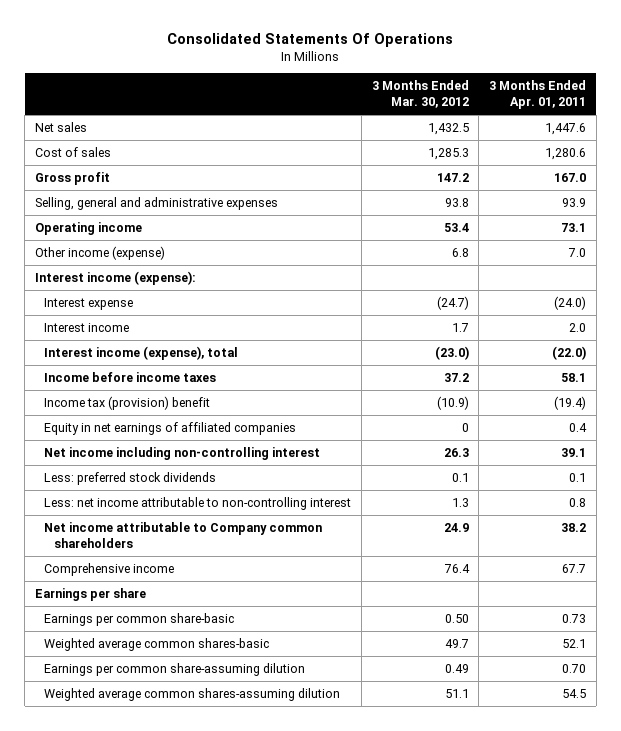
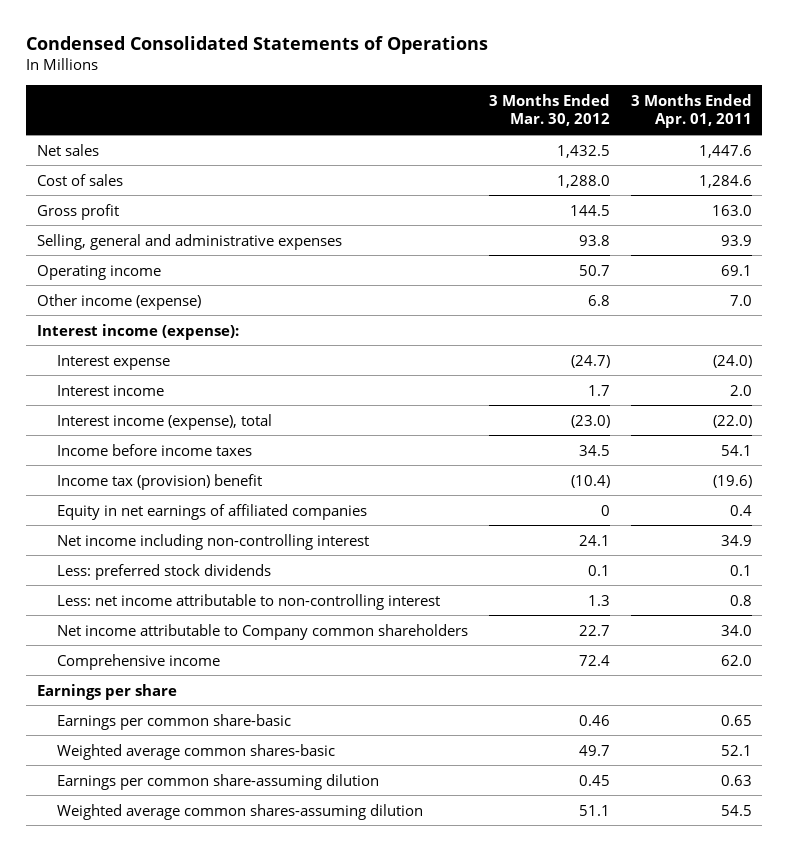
[167,32,454,47] Consolidated Statements Of Operations -> [26,35,489,54] Condensed Consolidated Statements of Operations
[427,148,469,161] 1,285.3 -> [556,174,610,188] 1,288.0
[544,148,586,161] 1,280.6 -> [698,174,752,188] 1,284.6
[436,173,469,183] 147.2 -> [569,204,610,216] 144.5
[553,173,586,183] 167.0 -> [711,204,752,216] 163.0
[443,223,469,233] 53.4 -> [578,264,610,276] 50.7
[560,223,586,233] 73.1 -> [720,264,752,276] 69.1
[443,373,469,383] 37.2 -> [578,444,610,456] 34.5
[560,373,586,383] 58.1 -> [720,444,752,456] 54.1
[436,396,469,411] (10.9) -> [570,474,610,488] (10.4)
[553,396,586,411] (19.4) -> [712,474,752,488] (19.6)
[443,448,469,458] 26.3 -> [578,534,610,546] 24.1
[560,448,586,458] 39.1 -> [720,534,752,546] 34.9
[443,523,469,533] 24.9 -> [578,624,610,636] 22.7
[560,523,586,533] 38.2 -> [720,624,752,636] 34.0
[443,564,470,574] 76.4 -> [578,654,610,666] 72.4
[561,564,586,574] 67.7 -> [720,654,752,666] 62.0
[444,614,469,624] 0.50 -> [578,714,610,726] 0.46
[561,614,586,624] 0.73 -> [720,714,752,726] 0.65
[444,664,469,674] 0.49 -> [578,774,610,786] 0.45
[561,664,586,674] 0.70 -> [720,774,752,786] 0.63

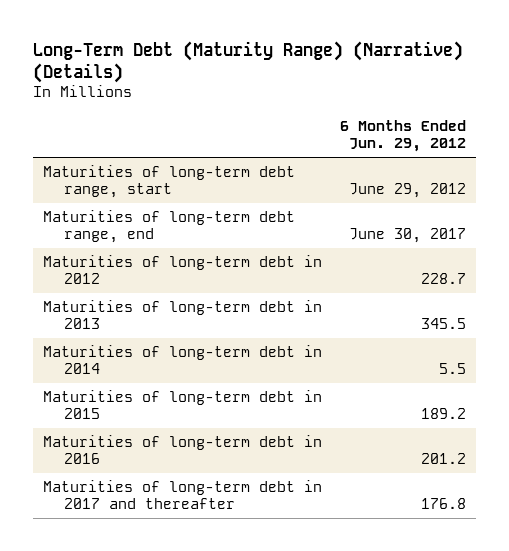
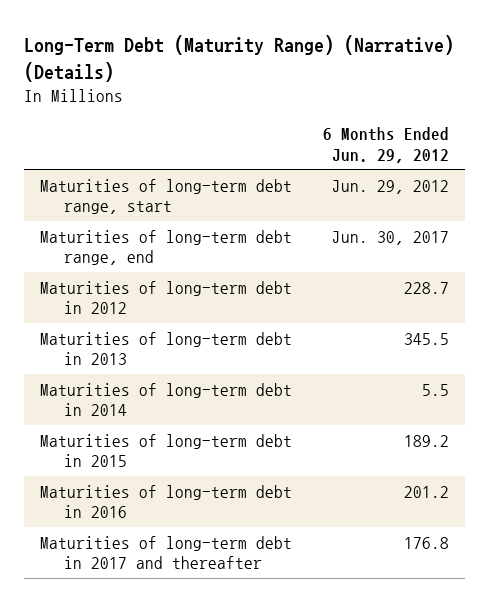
[349,183,467,199] June 29, 2012 -> [332,179,450,194] Jun. 29, 2012
[349,228,467,244] June 30, 2017 -> [332,230,450,245] Jun. 30, 2017

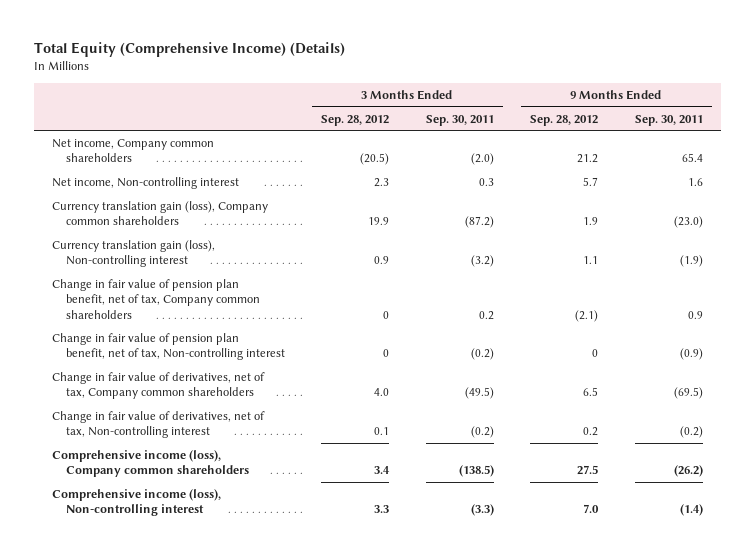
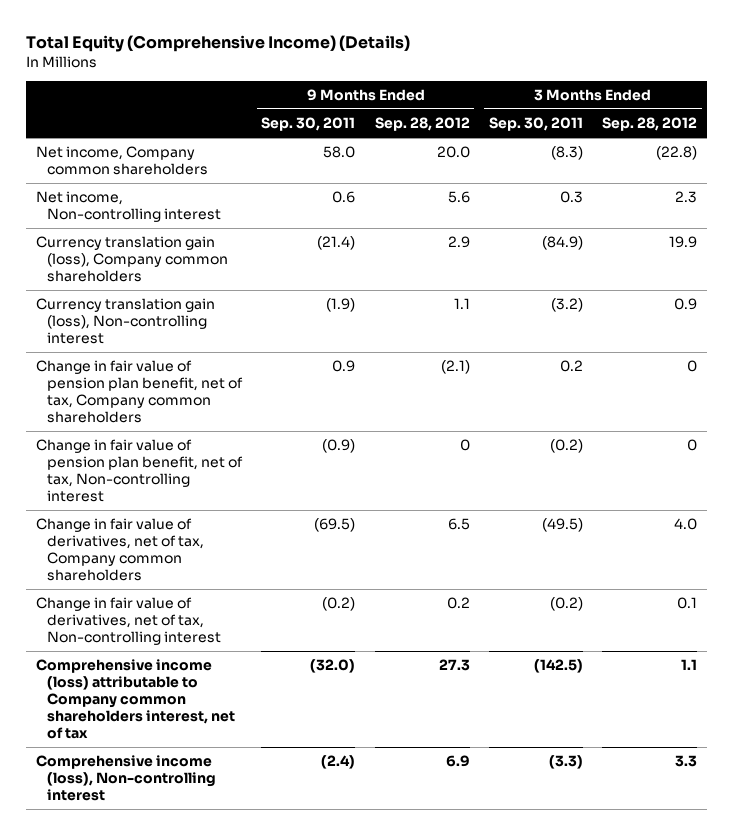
[360,153,390,166] (20.5) -> [656,146,698,161] (22.8)
[470,153,494,166] (2.0) -> [550,146,583,161] (8.3)
[577,154,599,164] 21.2 -> [436,146,470,159] 20.0
[681,153,703,163] 65.4 -> [323,146,356,159] 58.0
[583,176,599,186] 5.7 -> [447,191,470,204] 5.6
[687,177,703,186] 1.6 -> [332,191,356,204] 0.6
[464,216,494,229] (87.2) -> [541,236,583,251] (84.9)
[583,217,599,226] 1.9 -> [447,236,470,249] 2.9
[673,216,703,229] (23.0) -> [317,236,356,251] (21.4)
[51,449,249,478] Comprehensive income (loss), Company common shareholders -> [35,659,236,740] Comprehensive income (loss) attributable to Company common shareholders interest, net of tax
[374,466,391,475] 3.4 -> [681,659,698,671] 1.1
[458,465,494,478] (138.5) -> [533,659,583,674] (142.5)
[577,465,599,476] 27.5 -> [438,659,470,672] 27.3
[673,465,703,478] (26.2) -> [310,659,356,674] (32.0)
[583,504,600,514] 7.0 -> [445,755,470,768] 6.9
[679,504,703,517] (1.4) -> [321,755,356,770] (2.4)

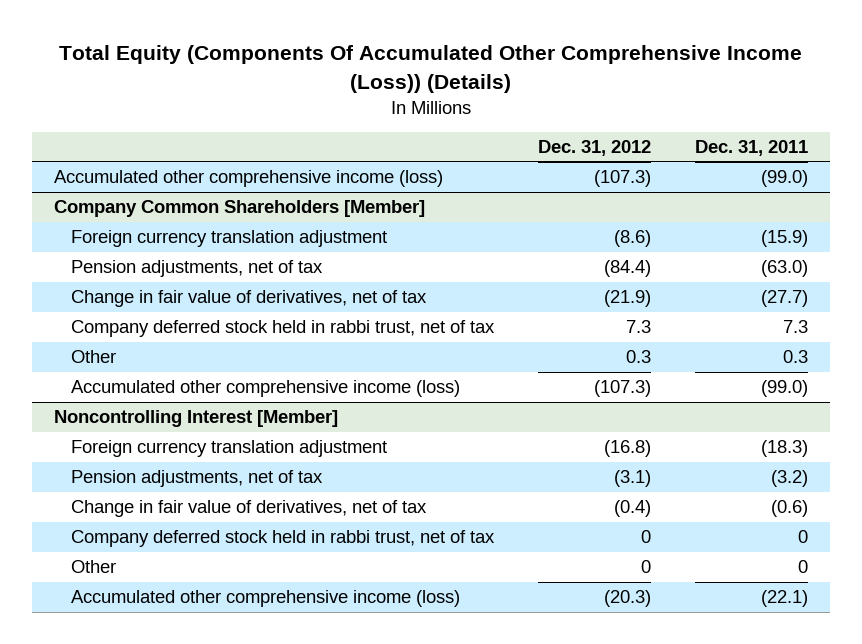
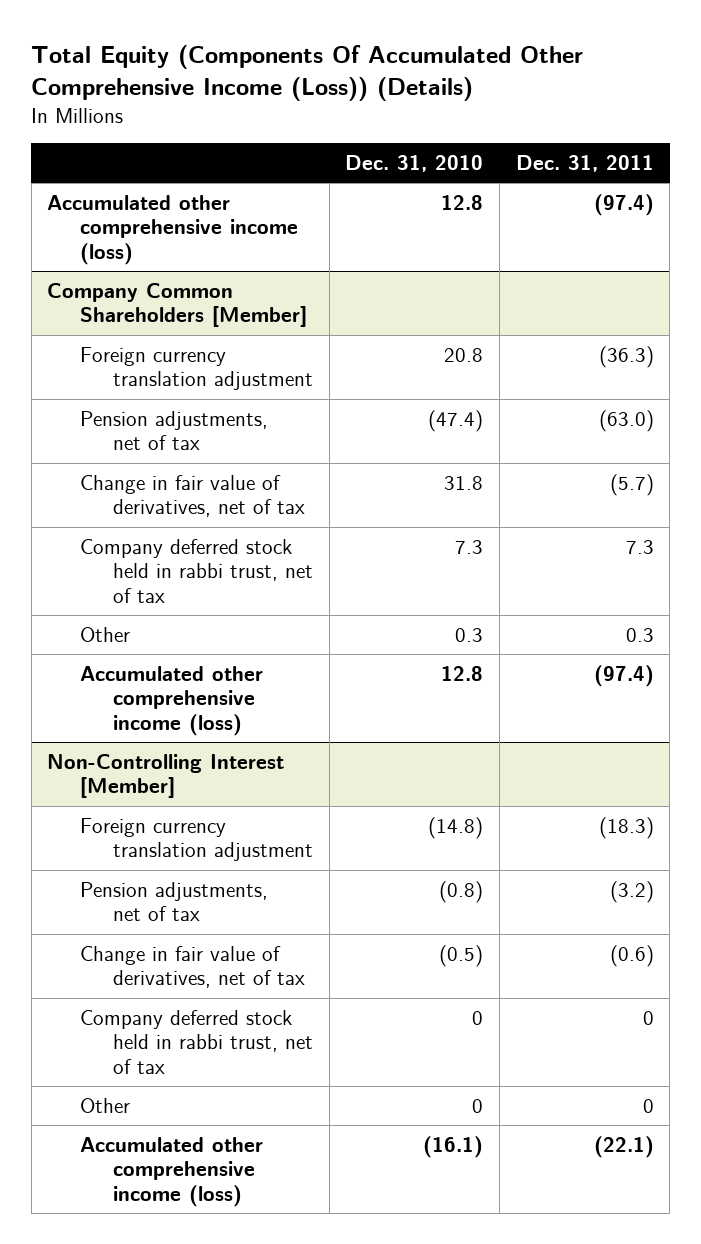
[537,140,651,157] Dec. 31, 2012 -> none
none -> [345,154,484,172] Dec. 31, 2010
[760,170,808,188] (99.0) -> [593,193,654,216] (97.4)
[760,230,808,248] (15.9) -> [598,345,654,368] (36.3)
[760,290,808,308] (27.7) -> [609,473,654,496] (5.7)
[53,410,338,428] Noncontrolling Interest [Member] -> none
[760,380,808,398] (99.0) -> [593,664,654,687] (97.4)
none -> [47,753,285,799] Non-Controlling Interest [Member]

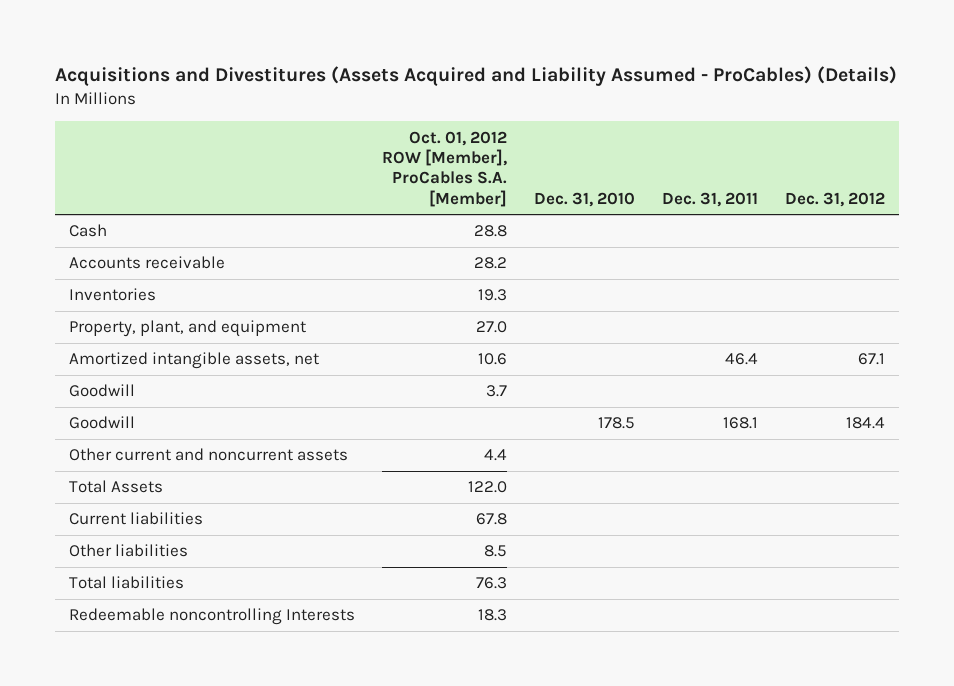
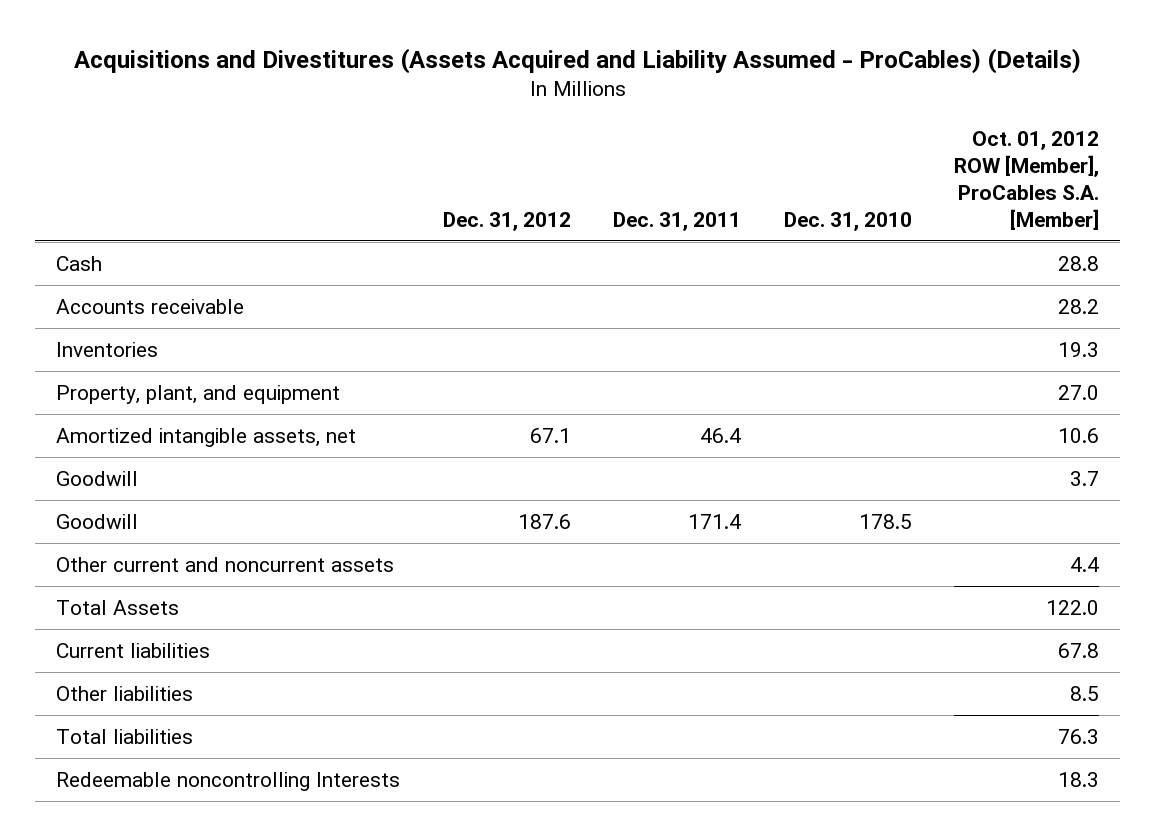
[723,417,759,430] 168.1 -> [688,514,742,530] 171.4
[846,417,886,430] 184.4 -> [517,514,571,530] 187.6

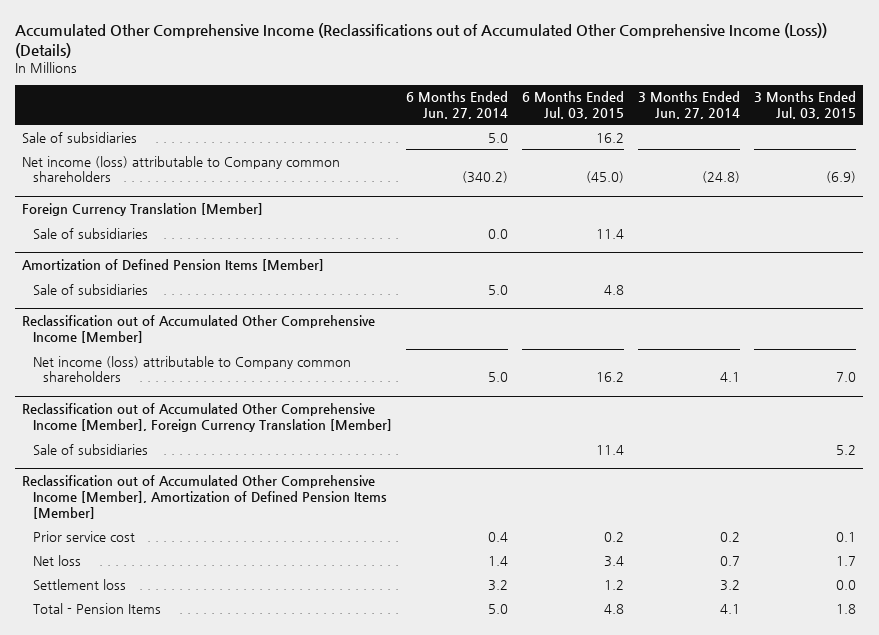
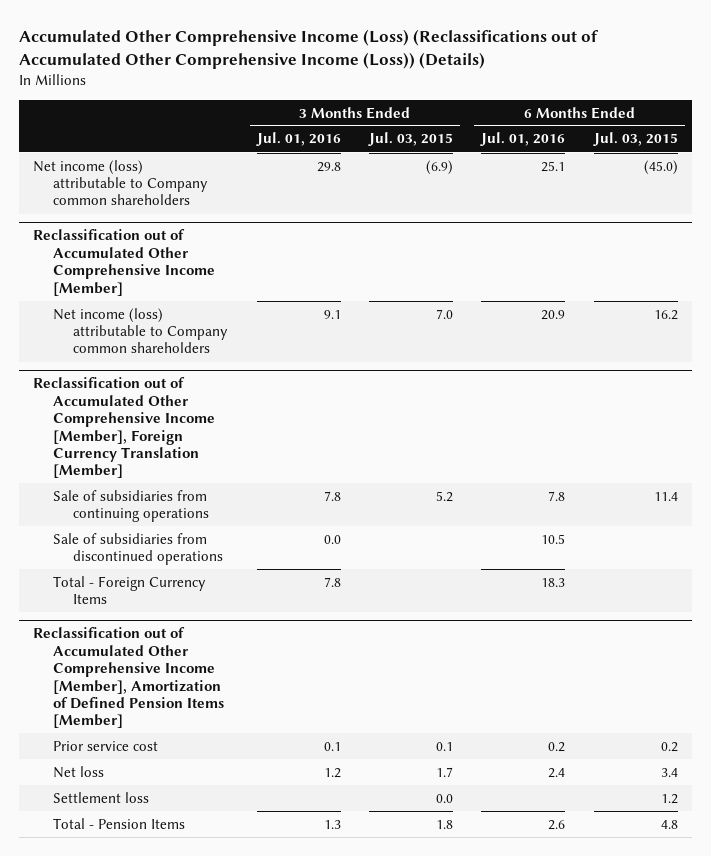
[15,23,828,58] Accumulated Other Comprehensive Income (Reclassifications out of Accumulated Other Comprehensive Income (Loss)) (Details) -> [19,29,600,70] Accumulated Other Comprehensive Income (Loss) (Reclassifications out of Accumulated Other Comprehensive Income (Loss)) (Details)
[405,91,508,119] 6 Months Ended Jun. 27, 2014 -> none
[638,91,741,119] 3 Months Ended Jun. 27, 2014 -> none
none -> [255,132,341,147] Jul. 01, 2016
none -> [480,132,566,147] Jul. 01, 2016
[22,131,138,143] Sale of subsidiaries -> none
[22,203,264,217] Foreign Currency Translation [Member] -> none
[32,227,148,239] Sale of subsidiaries -> none
[22,259,325,272] Amortization of Defined Pension Items [Member] -> none
[32,283,148,295] Sale of subsidiaries -> none
[32,443,148,455] Sale of subsidiaries -> [53,489,210,523] Sale of subsidiaries from continuing operations
none -> [53,532,224,566] Sale of subsidiaries from discontinued operations
none -> [53,575,207,605] Total - Foreign Currency Items

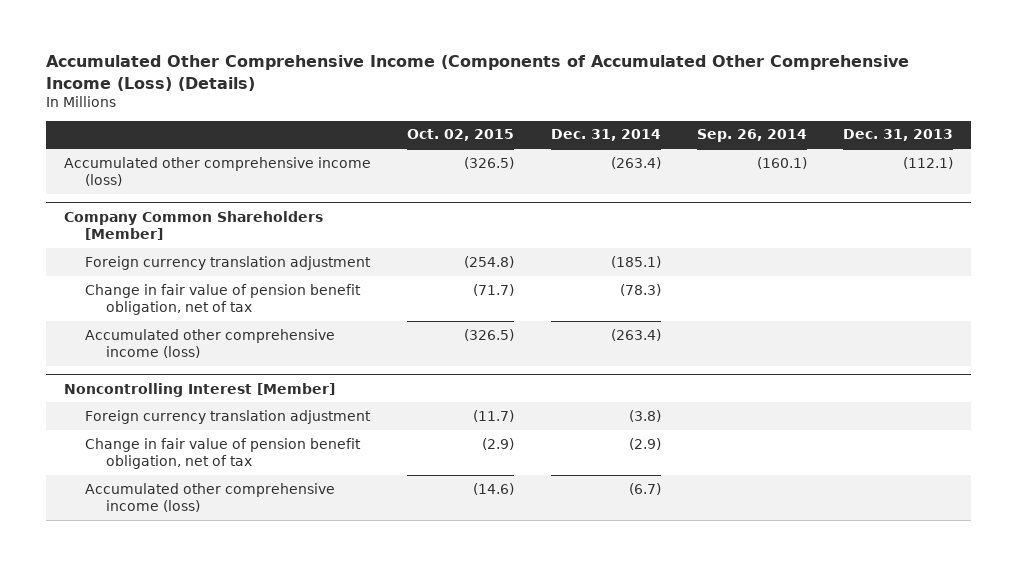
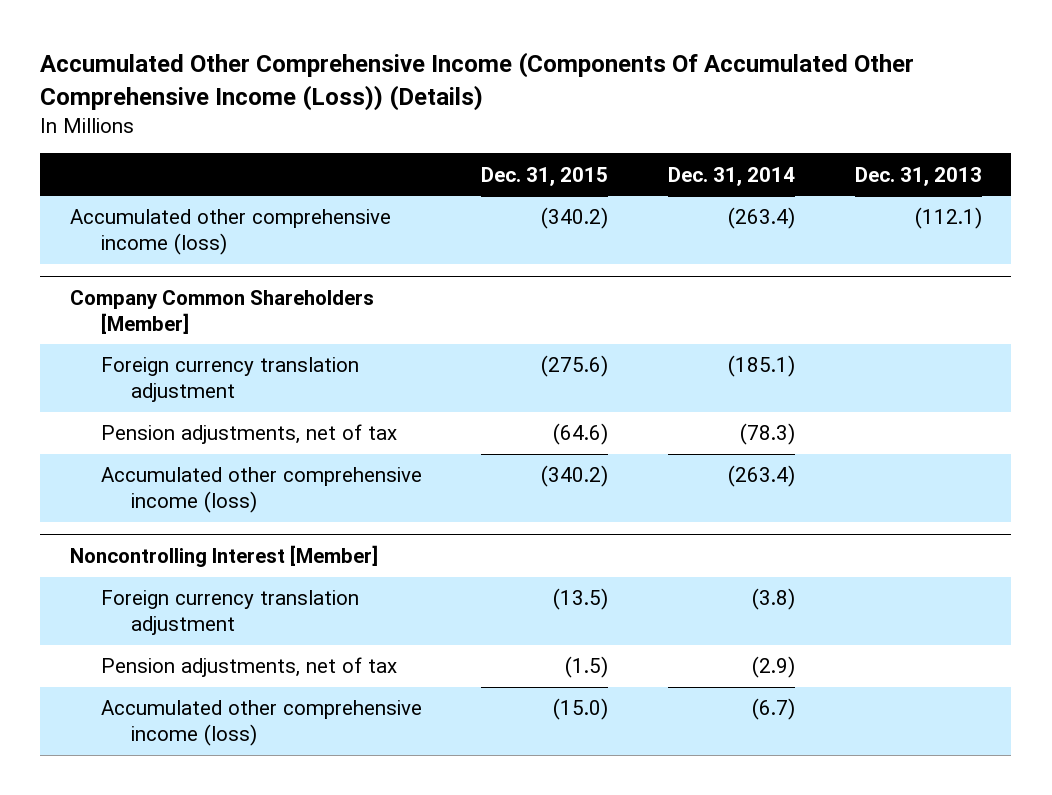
[46,55,910,91] Accumulated Other Comprehensive Income (Components of Accumulated Other Comprehensive Income (Loss) (Details) -> [40,52,915,111] Accumulated Other Comprehensive Income (Components Of Accumulated Other Comprehensive Income (Loss)) (Details)
[407,129,515,142] Oct. 02, 2015 -> none
[696,129,807,143] Sep. 26, 2014 -> none
none -> [481,166,609,186] Dec. 31, 2015
[85,283,362,316] Change in fair value of pension benefit obligation, net of tax -> [100,424,397,445] Pension adjustments, net of tax
[85,437,362,470] Change in fair value of pension benefit obligation, net of tax -> [100,657,397,678] Pension adjustments, net of tax

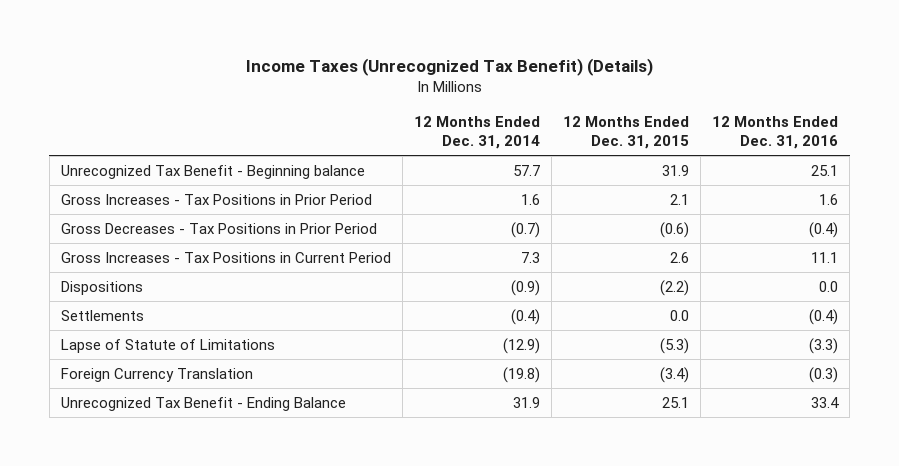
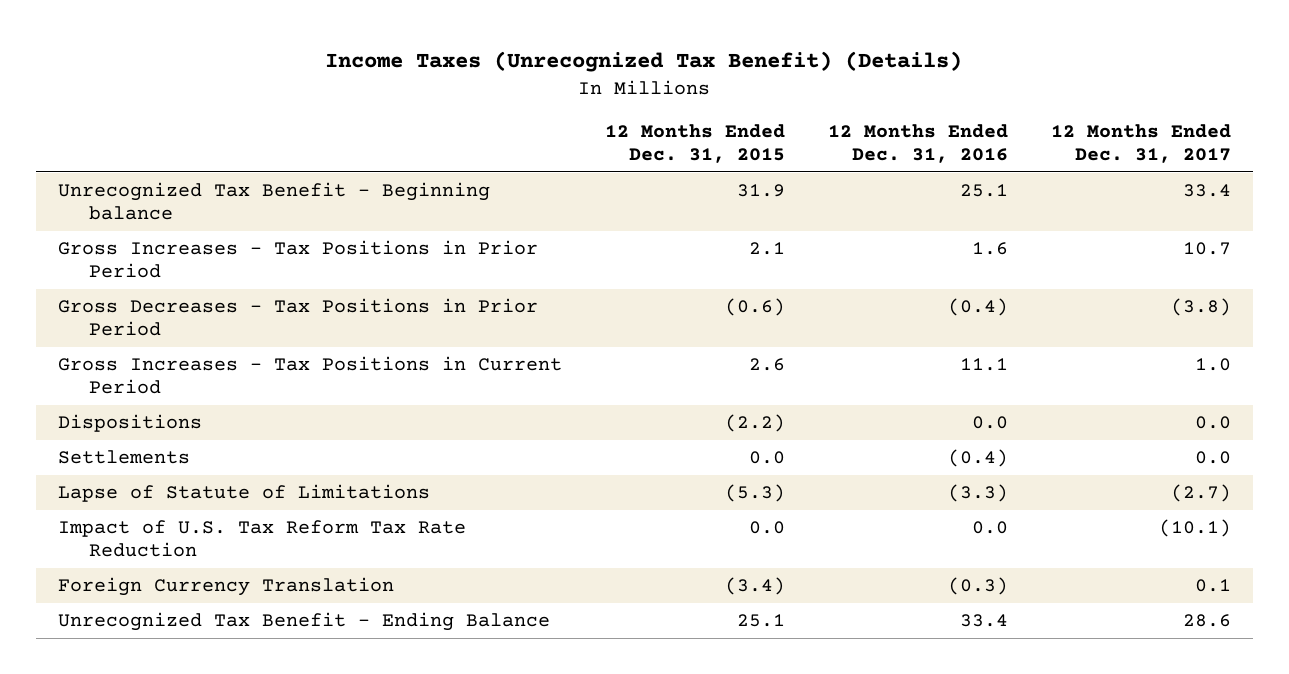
[414,115,541,149] 12 Months Ended Dec. 31, 2014 -> none
none -> [1050,123,1231,163] 12 Months Ended Dec. 31, 2017
none -> [57,520,466,558] Impact of U.S. Tax Reform Tax Rate Reduction

